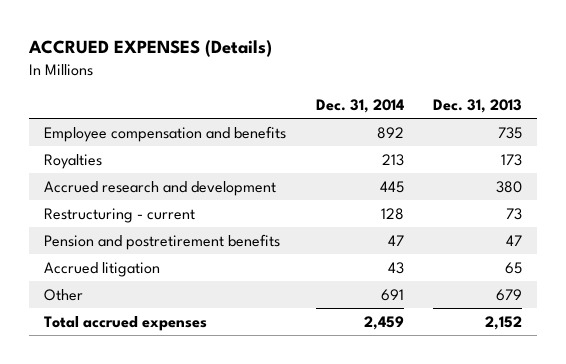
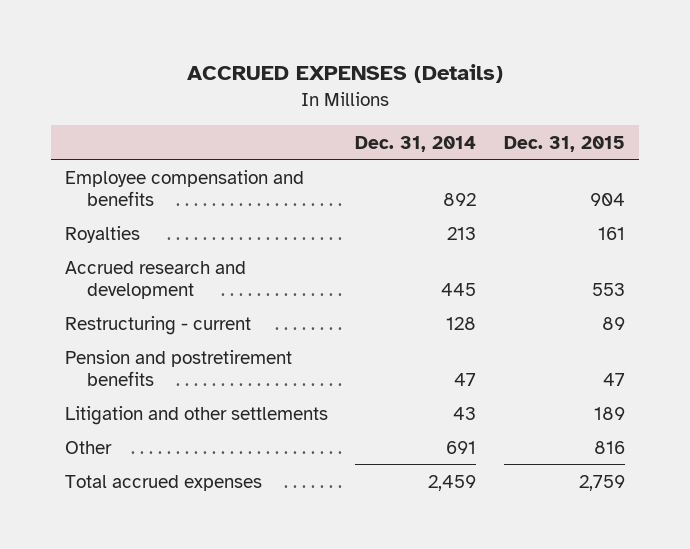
[433,98,523,113] Dec. 31, 2013 -> none
none -> [504,135,626,152] Dec. 31, 2015
[43,261,160,277] Accrued litigation -> [64,405,328,425] Litigation and other settlements

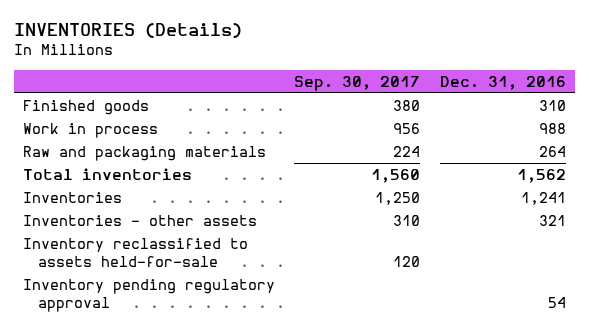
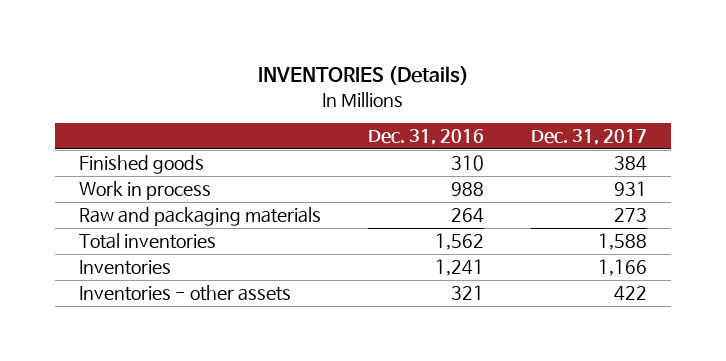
[294,75,421,91] Sep. 30, 2017 -> none
none -> [531,129,648,146] Dec. 31, 2017
[23,237,249,267] Inventory reclassified to assets held-for-sale -> none
[23,278,276,312] Inventory pending regulatory approval -> none

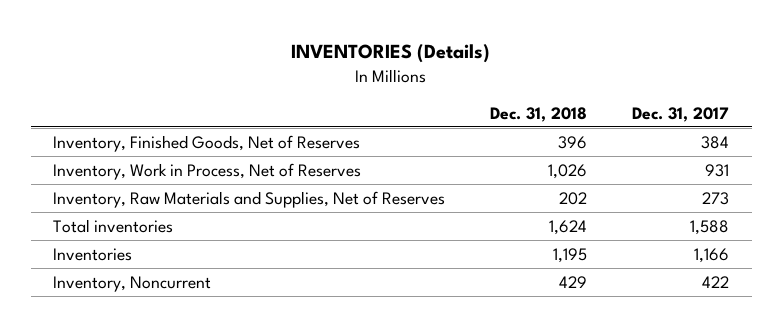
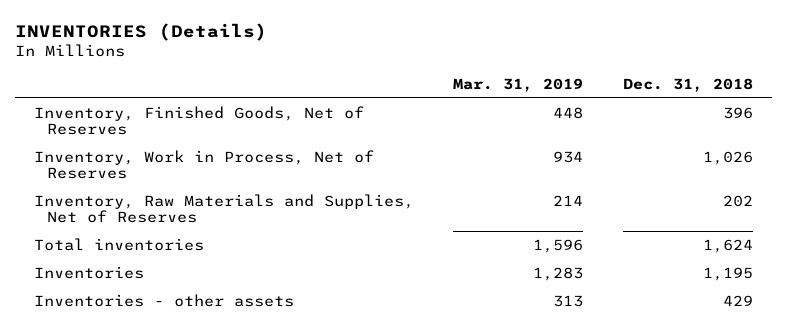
[632,106,730,122] Dec. 31, 2017 -> none
none -> [453,78,584,93] Mar. 31, 2019
[53,275,212,292] Inventory, Noncurrent -> [34,293,295,307] Inventories - other assets

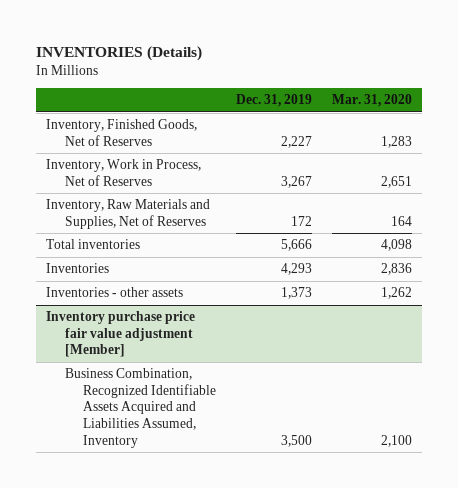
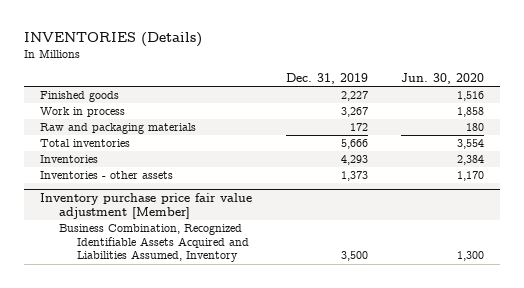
[331,94,412,108] Mar. 31, 2020 -> none
none -> [400,72,484,84] Jun. 30, 2020
[45,119,197,146] Inventory, Finished Goods, Net of Reserves -> [40,91,120,103] Finished goods
[45,159,201,186] Inventory, Work in Process, Net of Reserves -> [40,107,126,118] Work in process
[45,199,210,229] Inventory, Raw Materials and Supplies, Net of Reserves -> [40,123,197,135] Raw and packaging materials

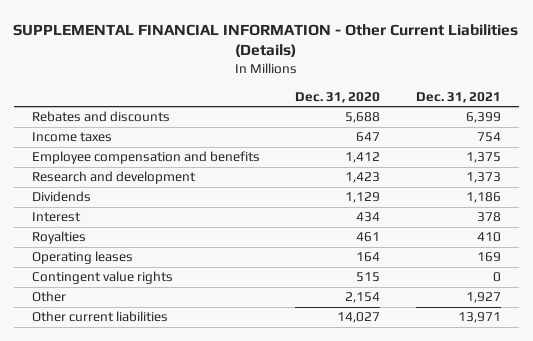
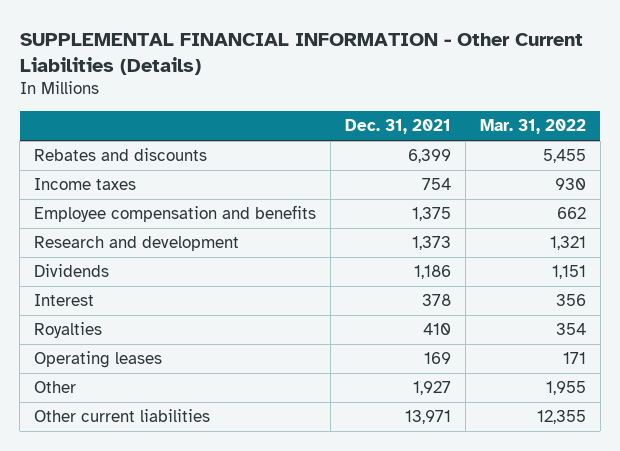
[295,91,381,103] Dec. 31, 2020 -> none
none -> [479,119,586,135] Mar. 31, 2022
[31,271,173,285] Contingent value rights -> none

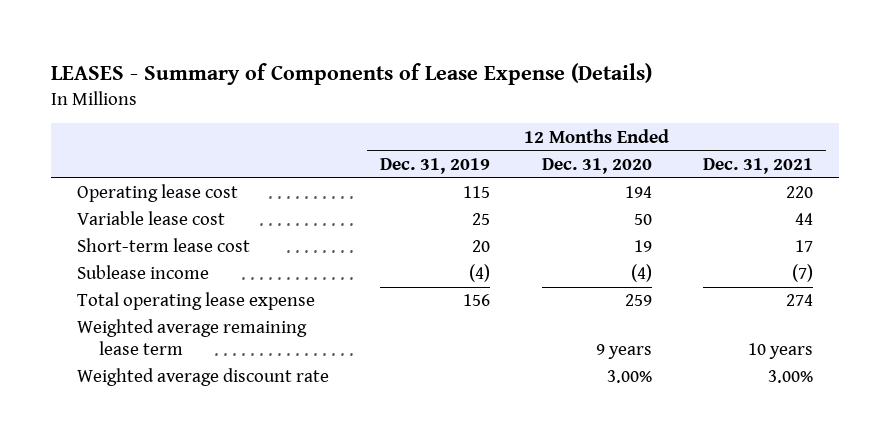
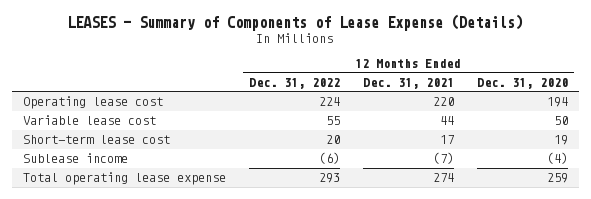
[380,157,491,174] Dec. 31, 2019 -> none
none -> [248,77,340,89] Dec. 31, 2022
[76,319,307,355] Weighted average remaining lease term -> none
[76,368,329,387] Weighted average discount rate -> none

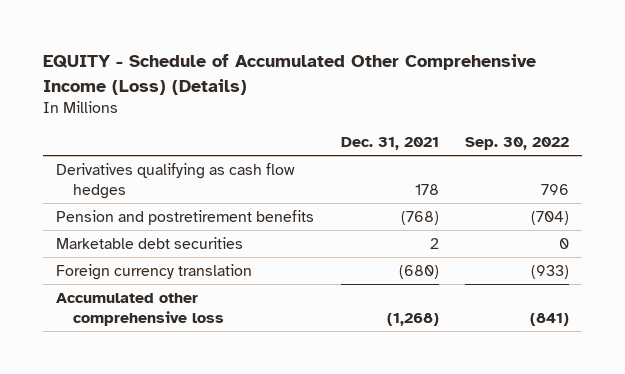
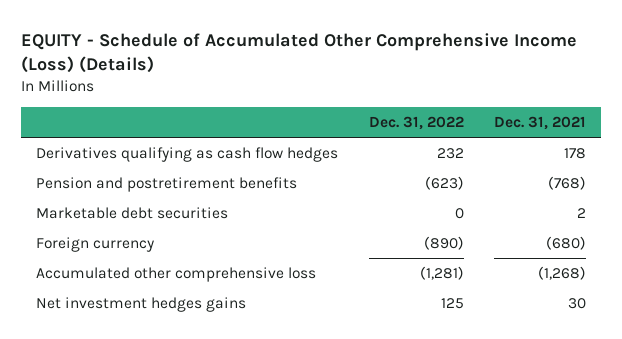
[465,137,570,151] Sep. 30, 2022 -> none
none -> [368,116,464,131] Dec. 31, 2022
[55,263,252,280] Foreign currency translation -> [36,237,155,253] Foreign currency
none -> [36,297,247,313] Net investment hedges gains

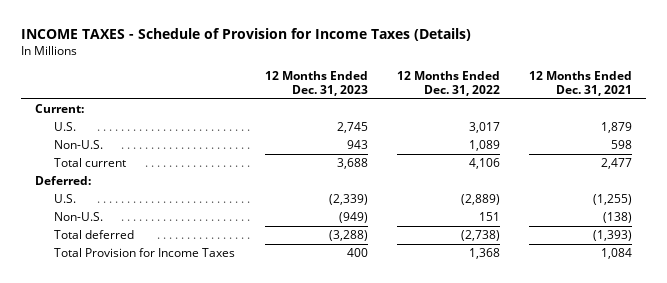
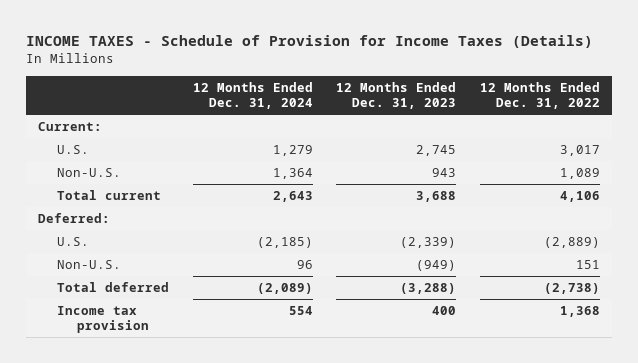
[528,71,632,97] 12 Months Ended Dec. 31, 2021 -> none
none -> [192,81,313,110] 12 Months Ended Dec. 31, 2024
[54,248,236,258] Total Provision for Income Taxes -> [57,305,149,334] Income tax provision

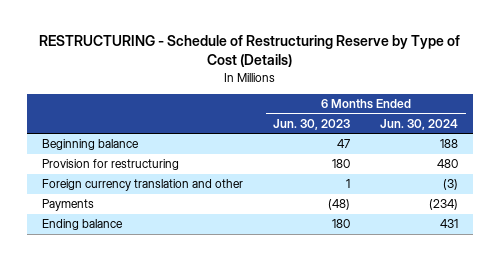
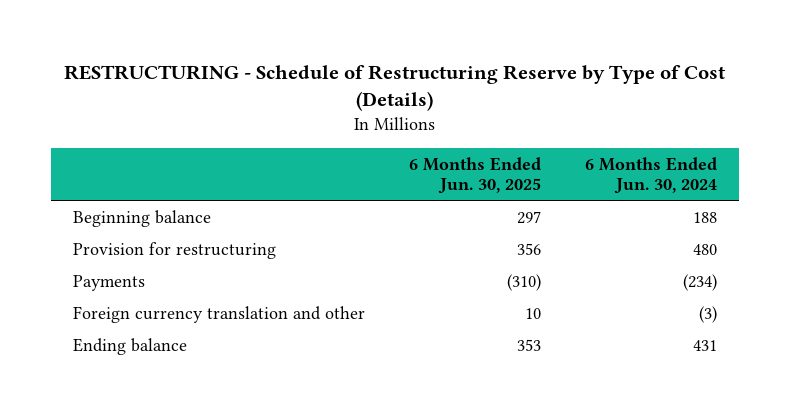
[273,118,351,130] Jun. 30, 2023 -> none
none -> [409,156,542,195] 6 Months Ended Jun. 30, 2025
[42,179,244,192] Foreign currency translation and other -> [73,305,366,323] Foreign currency translation and other

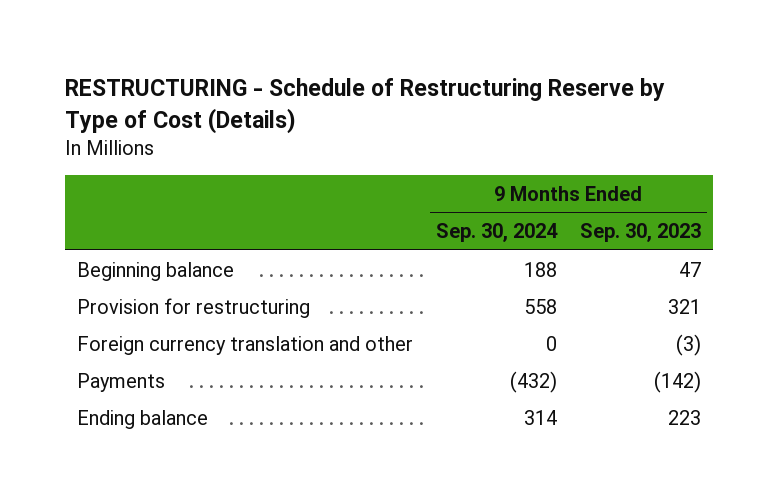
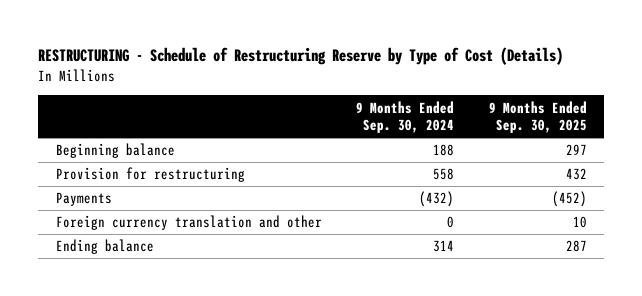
[579,223,701,243] Sep. 30, 2023 -> none
none -> [488,100,587,134] 9 Months Ended Sep. 30, 2025
[76,335,413,355] Foreign currency translation and other -> [55,215,322,231] Foreign currency translation and other

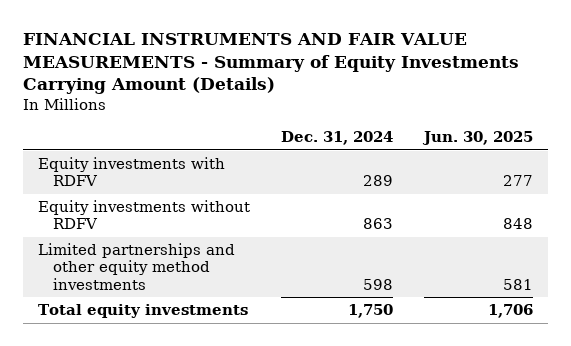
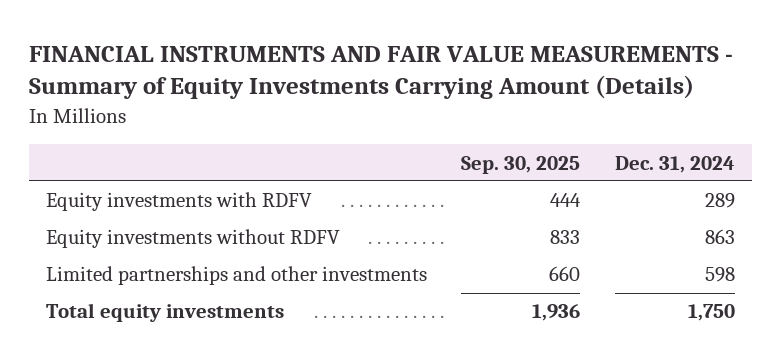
[421,131,533,146] Jun. 30, 2025 -> none
none -> [461,155,581,174] Sep. 30, 2025
[38,243,236,290] Limited partnerships and other equity method investments -> [45,266,427,286] Limited partnerships and other investments

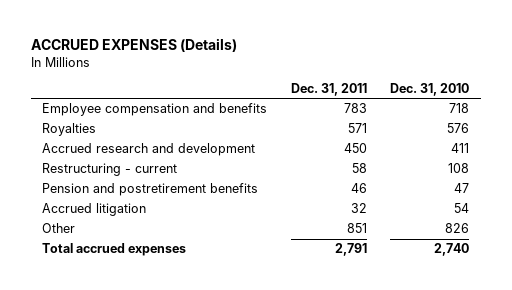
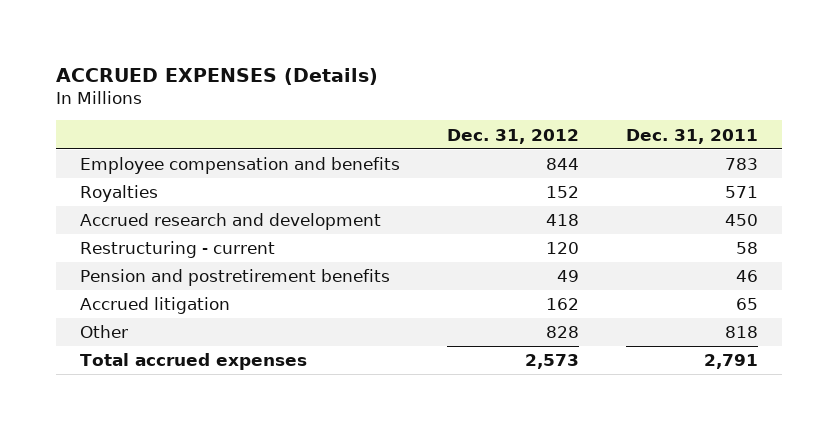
[390,83,470,97] Dec. 31, 2010 -> none
none -> [447,128,580,144] Dec. 31, 2012
[350,203,367,214] 32 -> [736,298,759,311] 65
[346,223,367,234] 851 -> [725,326,759,339] 818

